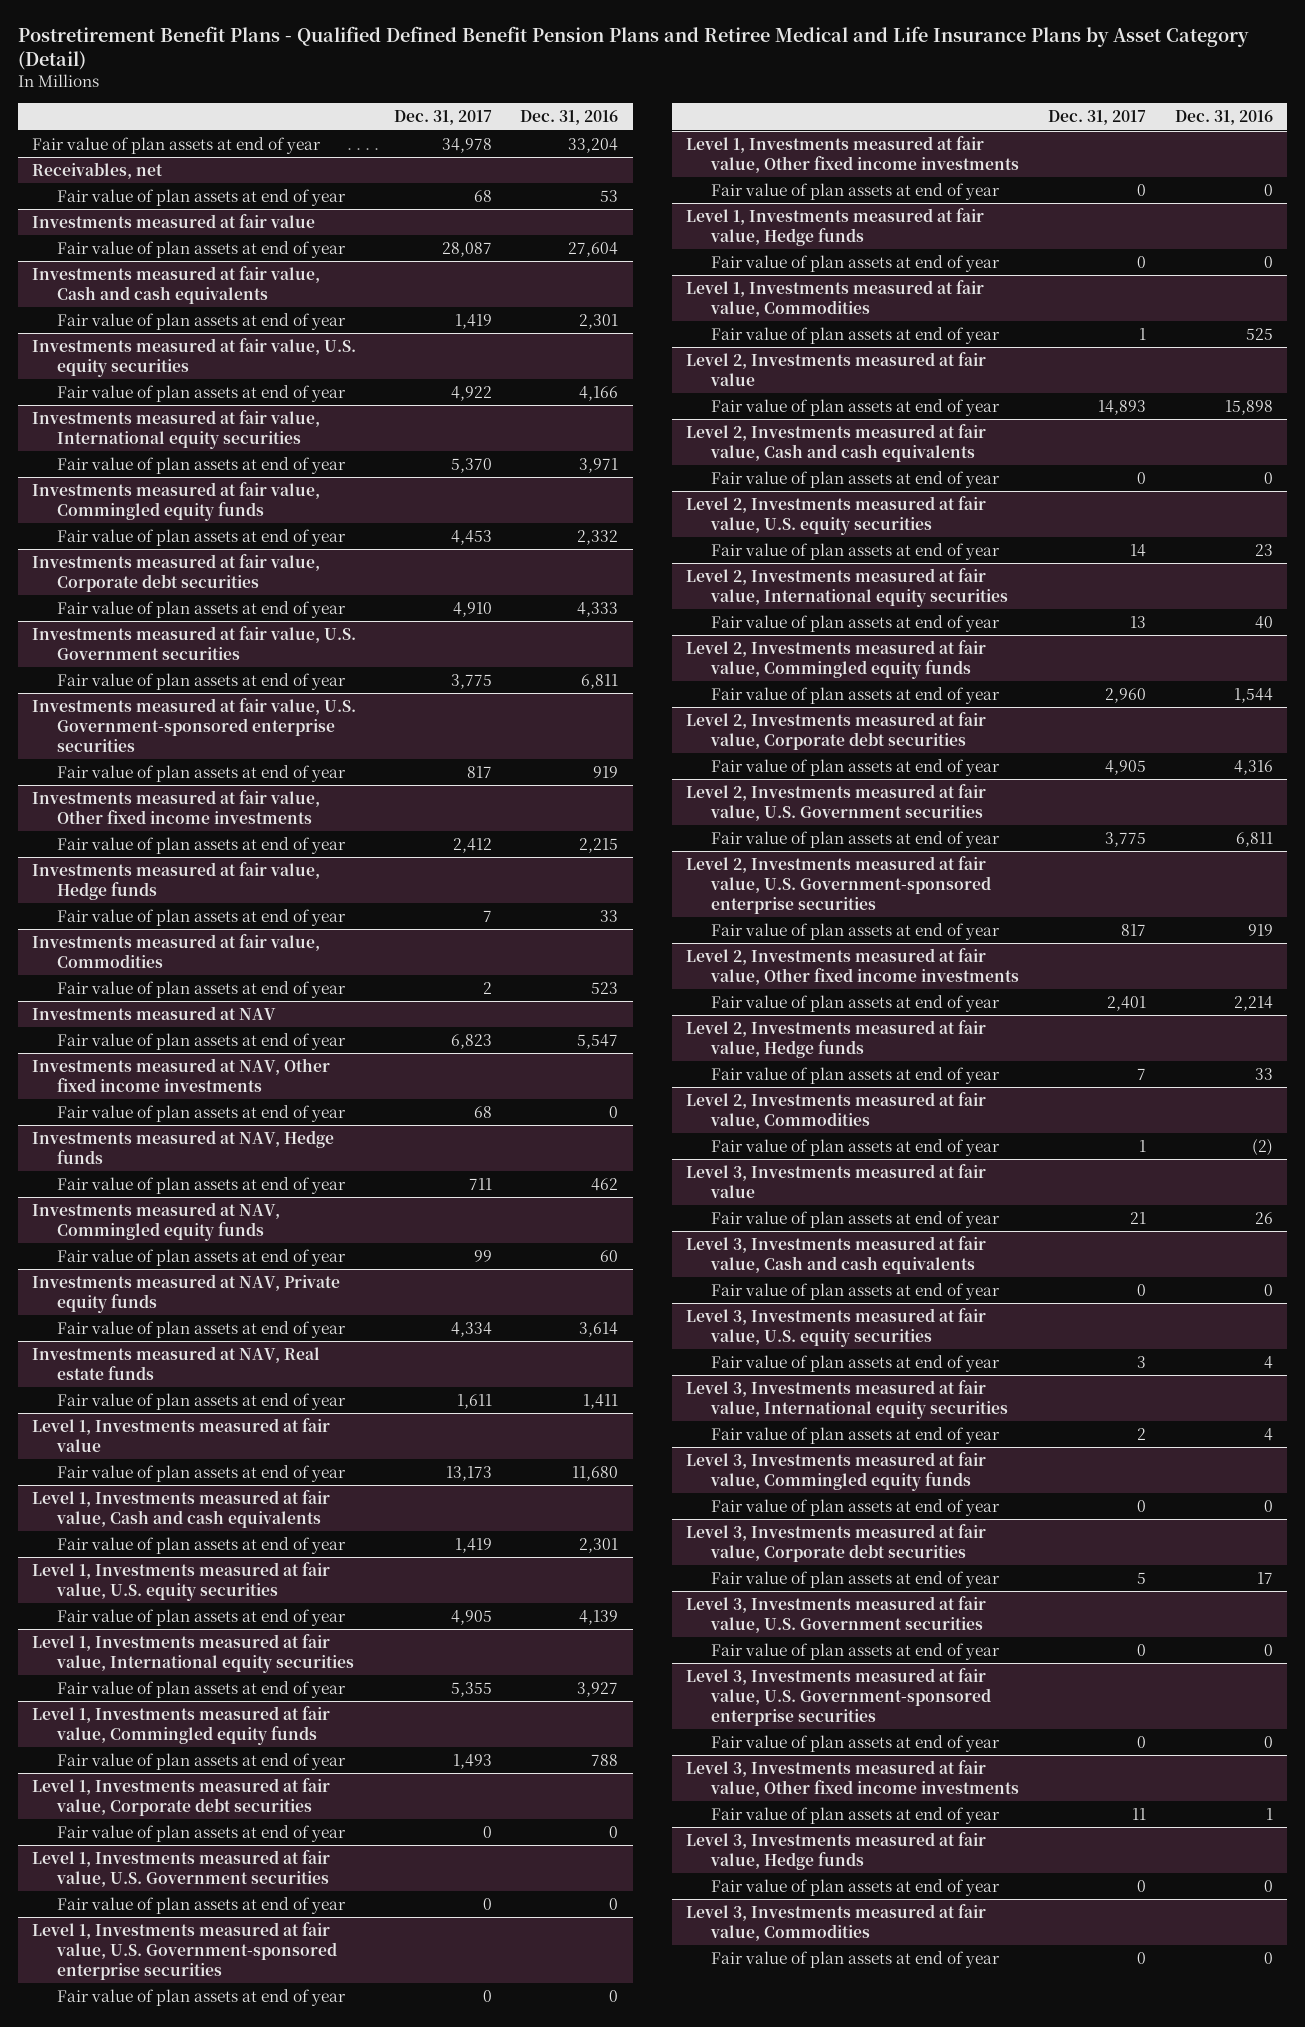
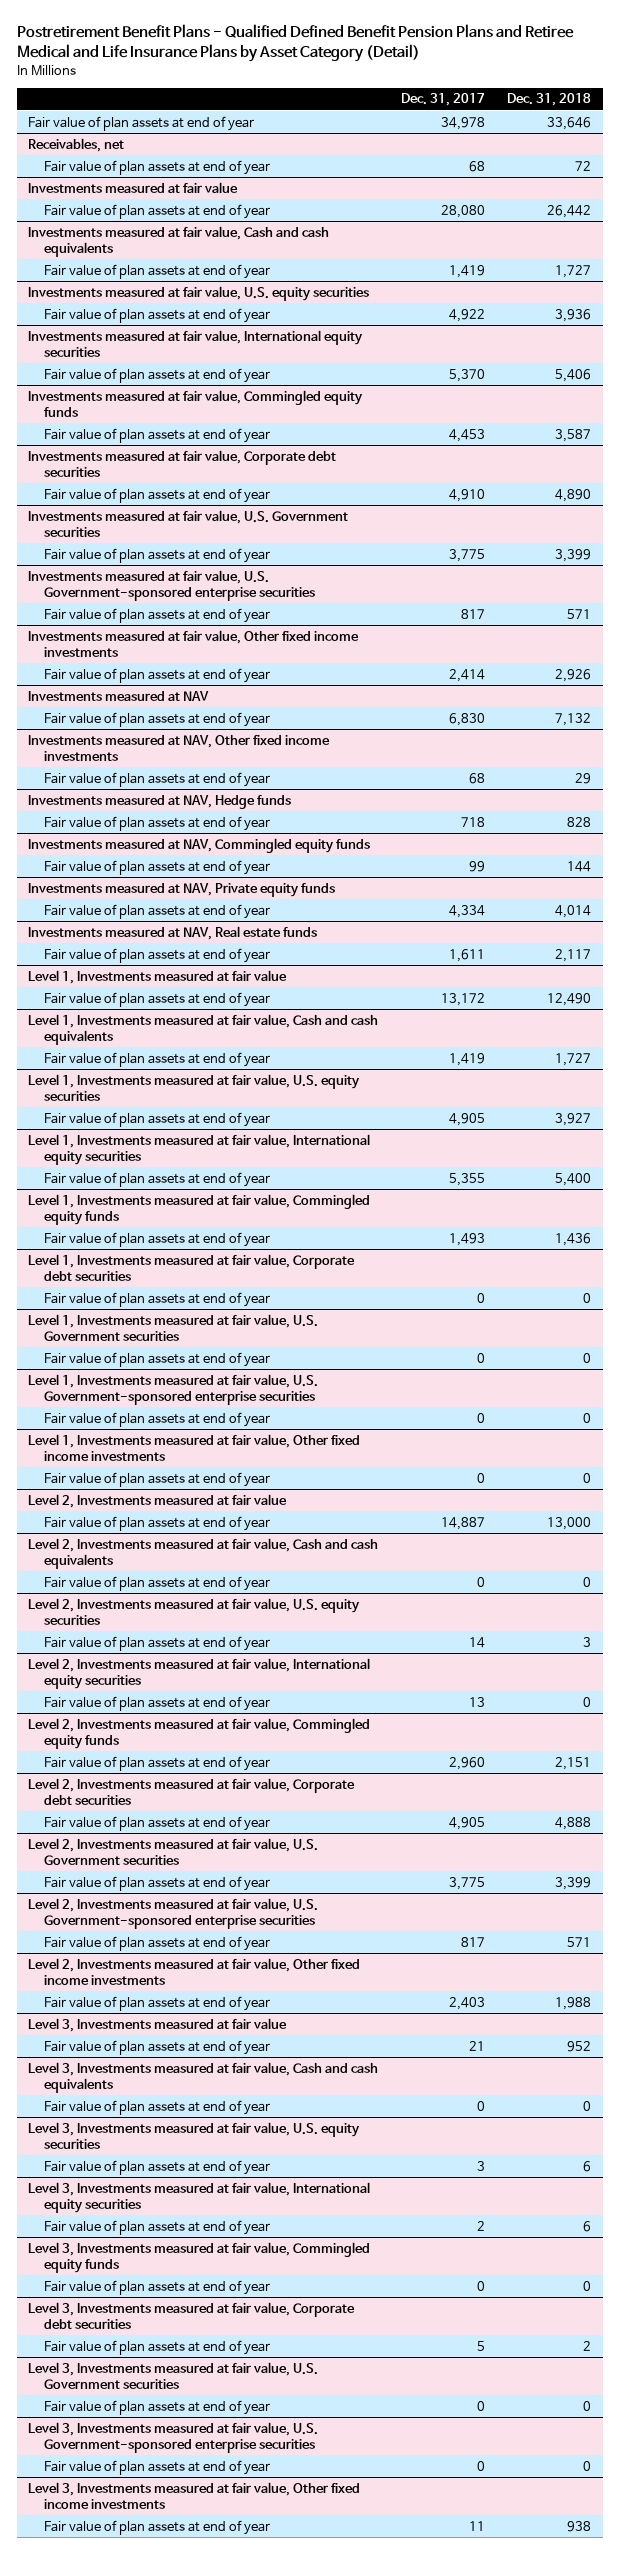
[520,110,619,126] Dec. 31, 2016 -> none
none -> [507,93,592,107] Dec. 31, 2018
[441,241,492,257] 28,087 -> [440,204,485,218] 28,080
[32,861,321,900] Investments measured at fair value, Hedge funds -> none
[56,908,346,926] Fair value of plan assets at end of year -> none
[32,933,321,968] Investments measured at fair value, Commodities -> none
[56,980,346,998] Fair value of plan assets at end of year -> none
[452,837,492,853] 2,412 -> [448,668,485,682] 2,414
[450,1033,492,1049] 6,823 -> [448,712,485,726] 6,830
[468,1177,492,1190] 711 -> [460,816,485,827] 718
[445,1465,492,1481] 13,173 -> [440,992,485,1006] 13,172
[686,207,985,246] Level 1, Investments measured at fair value, Hedge funds -> none
[710,254,1000,272] Fair value of plan assets at end of year -> none
[686,279,985,317] Level 1, Investments measured at fair value, Commodities -> none
[710,326,1000,344] Fair value of plan assets at end of year -> none
[1097,399,1146,415] 14,893 -> [440,1516,485,1530] 14,887
[686,1019,987,1058] Level 2, Investments measured at fair value, Hedge funds -> none
[710,1066,1000,1084] Fair value of plan assets at end of year -> none
[686,1091,987,1129] Level 2, Investments measured at fair value, Commodities -> none
[710,1138,1000,1156] Fair value of plan assets at end of year -> none
[1106,995,1146,1011] 2,401 -> [448,1996,485,2010] 2,403
[686,1831,987,1870] Level 3, Investments measured at fair value, Hedge funds -> none
[710,1878,1000,1896] Fair value of plan assets at end of year -> none
[686,1903,987,1941] Level 3, Investments measured at fair value, Commodities -> none
[710,1950,1000,1968] Fair value of plan assets at end of year -> none

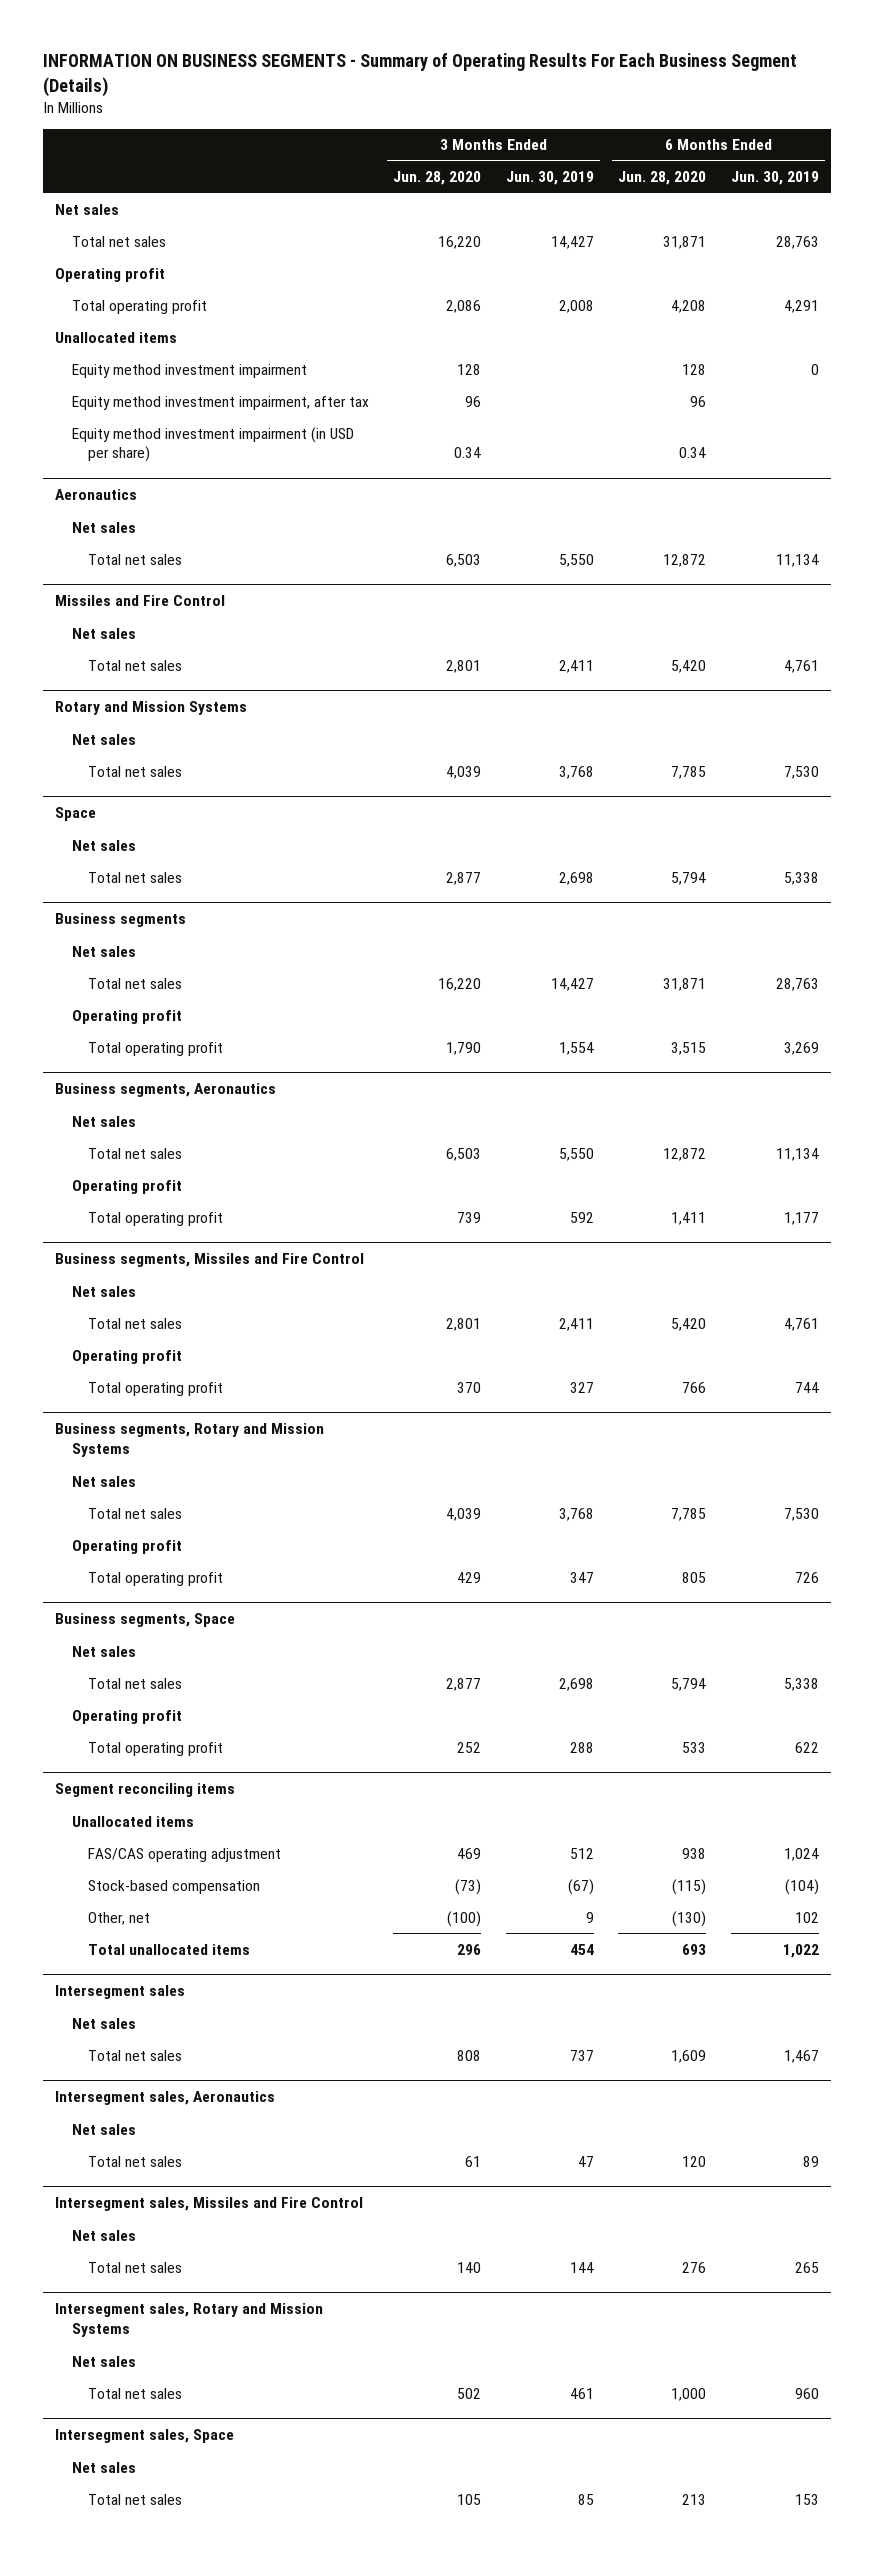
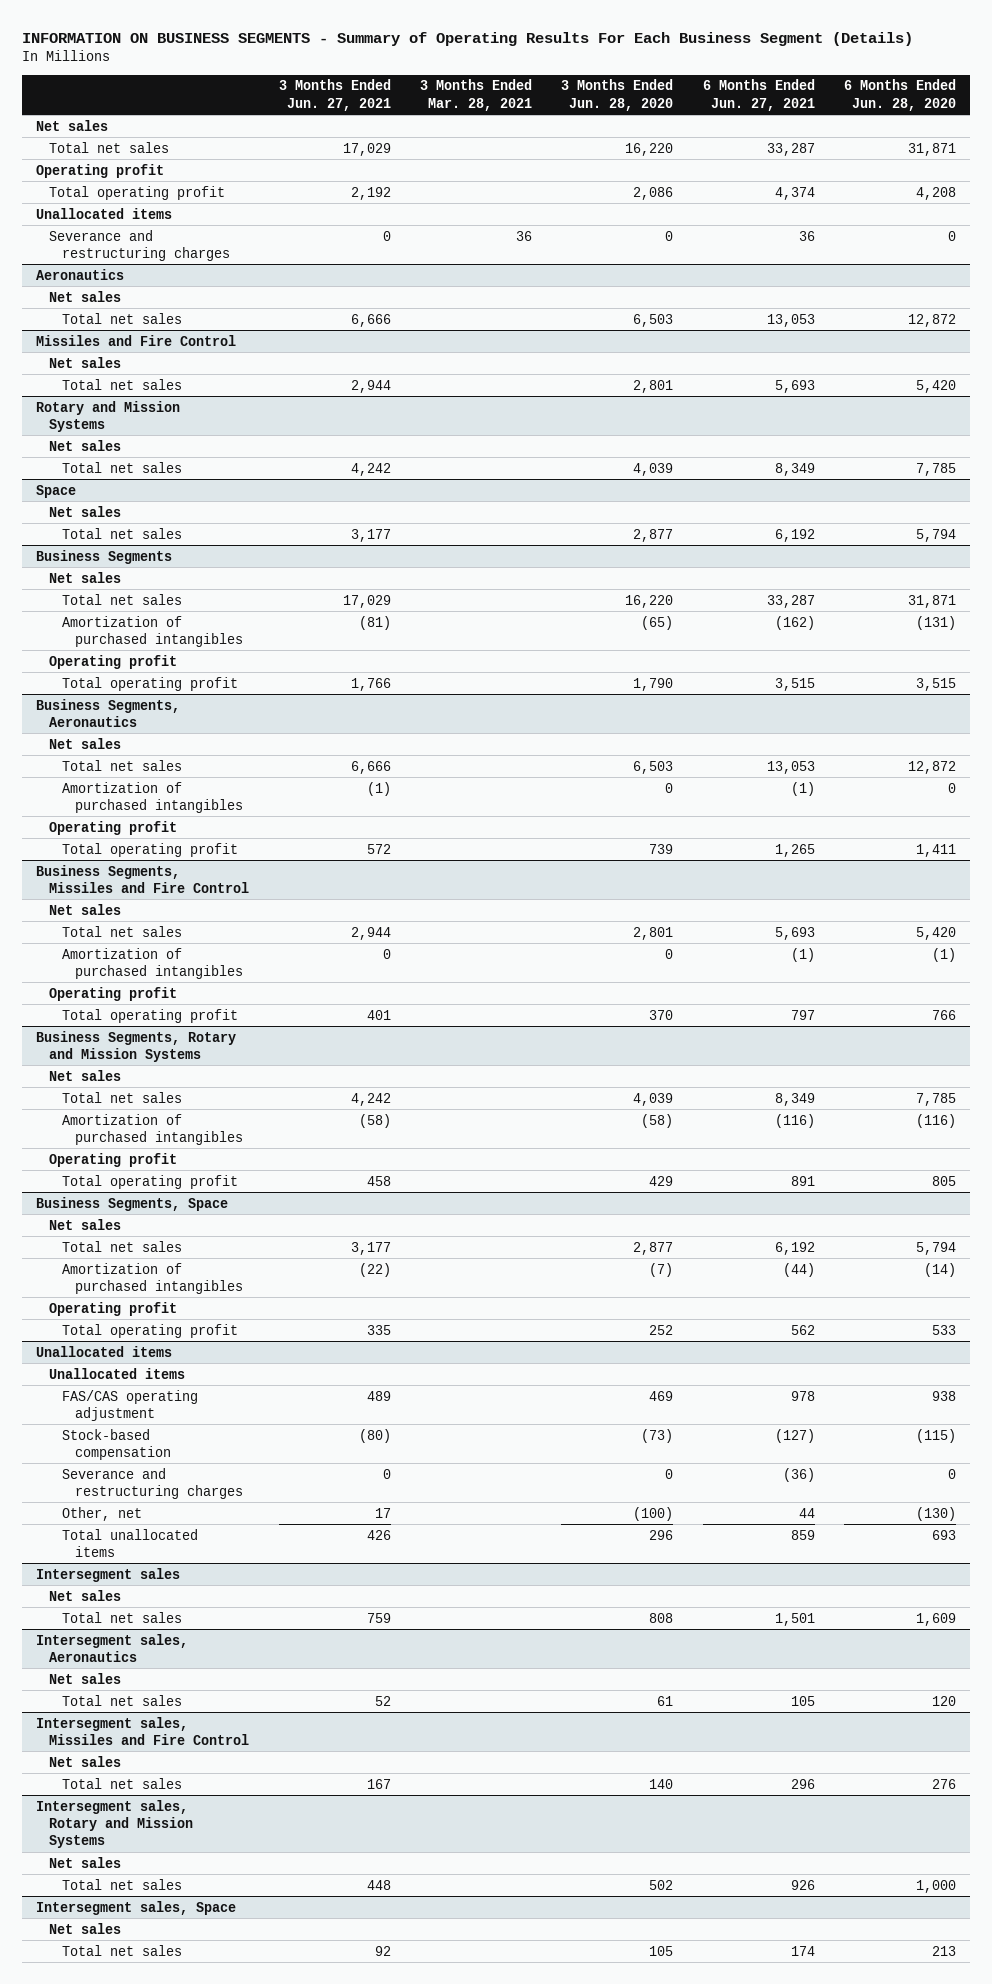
[505,171,594,186] Jun. 30, 2019 -> none
[731,171,820,186] Jun. 30, 2019 -> none
none -> [278,79,391,111] 3 Months Ended Jun. 27, 2021
none -> [419,79,532,111] 3 Months Ended Mar. 28, 2021
none -> [702,79,815,111] 6 Months Ended Jun. 27, 2021
[71,363,307,378] Equity method investment impairment -> none
[71,395,369,410] Equity method investment impairment, after tax -> none
[71,426,354,463] Equity method investment impairment (in USD per share) -> none
none -> [49,229,231,261] Severance and restructuring charges
[55,913,187,928] Business segments -> [36,549,173,564] Business Segments
none -> [62,615,244,647] Amortization of purchased intangibles
[55,1083,277,1098] Business segments, Aeronautics -> [36,698,181,727] Business Segments, Aeronautics
none -> [62,781,244,813] Amortization of purchased intangibles
[55,1253,365,1268] Business segments, Missiles and Fire Control -> [36,864,250,893] Business Segments, Missiles and Fire Control
none -> [62,947,244,979] Amortization of purchased intangibles
[55,1423,325,1458] Business segments, Rotary and Mission Systems -> [36,1030,237,1062] Business Segments, Rotary and Mission Systems
none -> [62,1113,244,1145] Amortization of purchased intangibles
[55,1613,236,1628] Business segments, Space -> [36,1196,229,1211] Business Segments, Space
none -> [62,1262,244,1294] Amortization of purchased intangibles
[55,1783,236,1798] Segment reconciling items -> [36,1345,173,1357] Unallocated items
none -> [62,1467,244,1499] Severance and restructuring charges

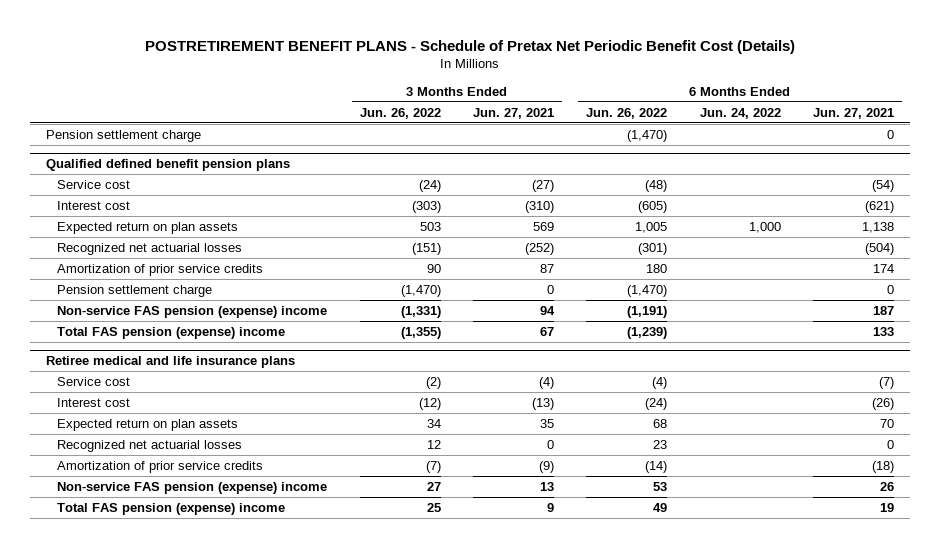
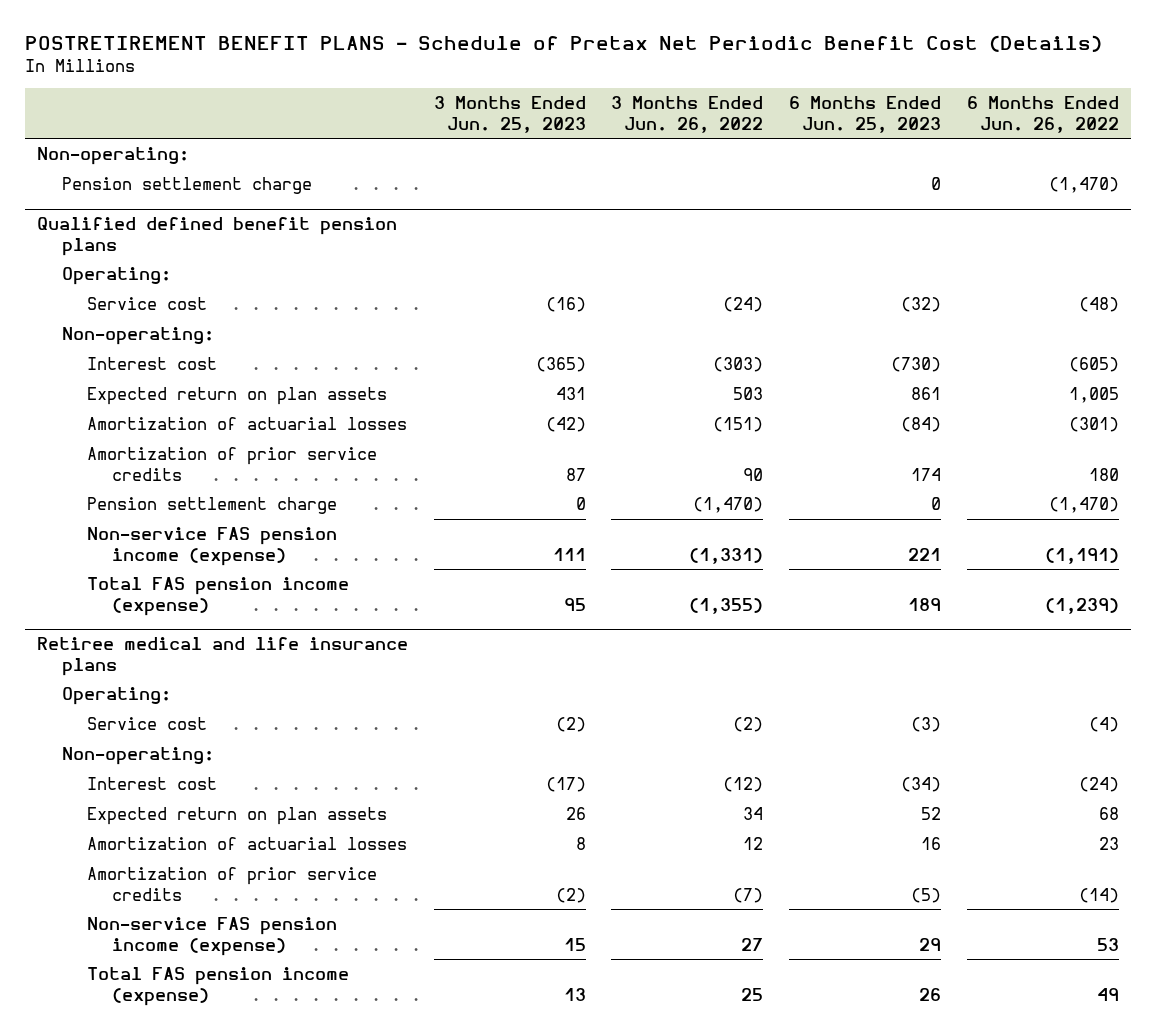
[472,107,554,119] Jun. 27, 2021 -> none
[699,107,781,119] Jun. 24, 2022 -> none
[812,107,894,119] Jun. 27, 2021 -> none
none -> [433,96,586,133] 3 Months Ended Jun. 25, 2023
none -> [789,96,942,133] 6 Months Ended Jun. 25, 2023
none -> [37,147,190,166] Non-operating:
none -> [62,267,172,286] Operating:
none -> [62,327,215,346] Non-operating:
[57,242,243,255] Recognized net actuarial losses -> [87,417,408,431] Amortization of actuarial losses
[57,305,328,318] Non-service FAS pension (expense) income -> [87,527,338,566] Non-service FAS pension income (expense)
[57,326,286,339] Total FAS pension (expense) income -> [87,577,350,616] Total FAS pension income (expense)
none -> [62,687,172,706] Operating:
none -> [62,747,215,766] Non-operating:
[57,439,243,452] Recognized net actuarial losses -> [87,837,408,851] Amortization of actuarial losses
[57,481,328,494] Non-service FAS pension (expense) income -> [87,917,338,956] Non-service FAS pension income (expense)
[57,502,286,515] Total FAS pension (expense) income -> [87,967,350,1006] Total FAS pension income (expense)

